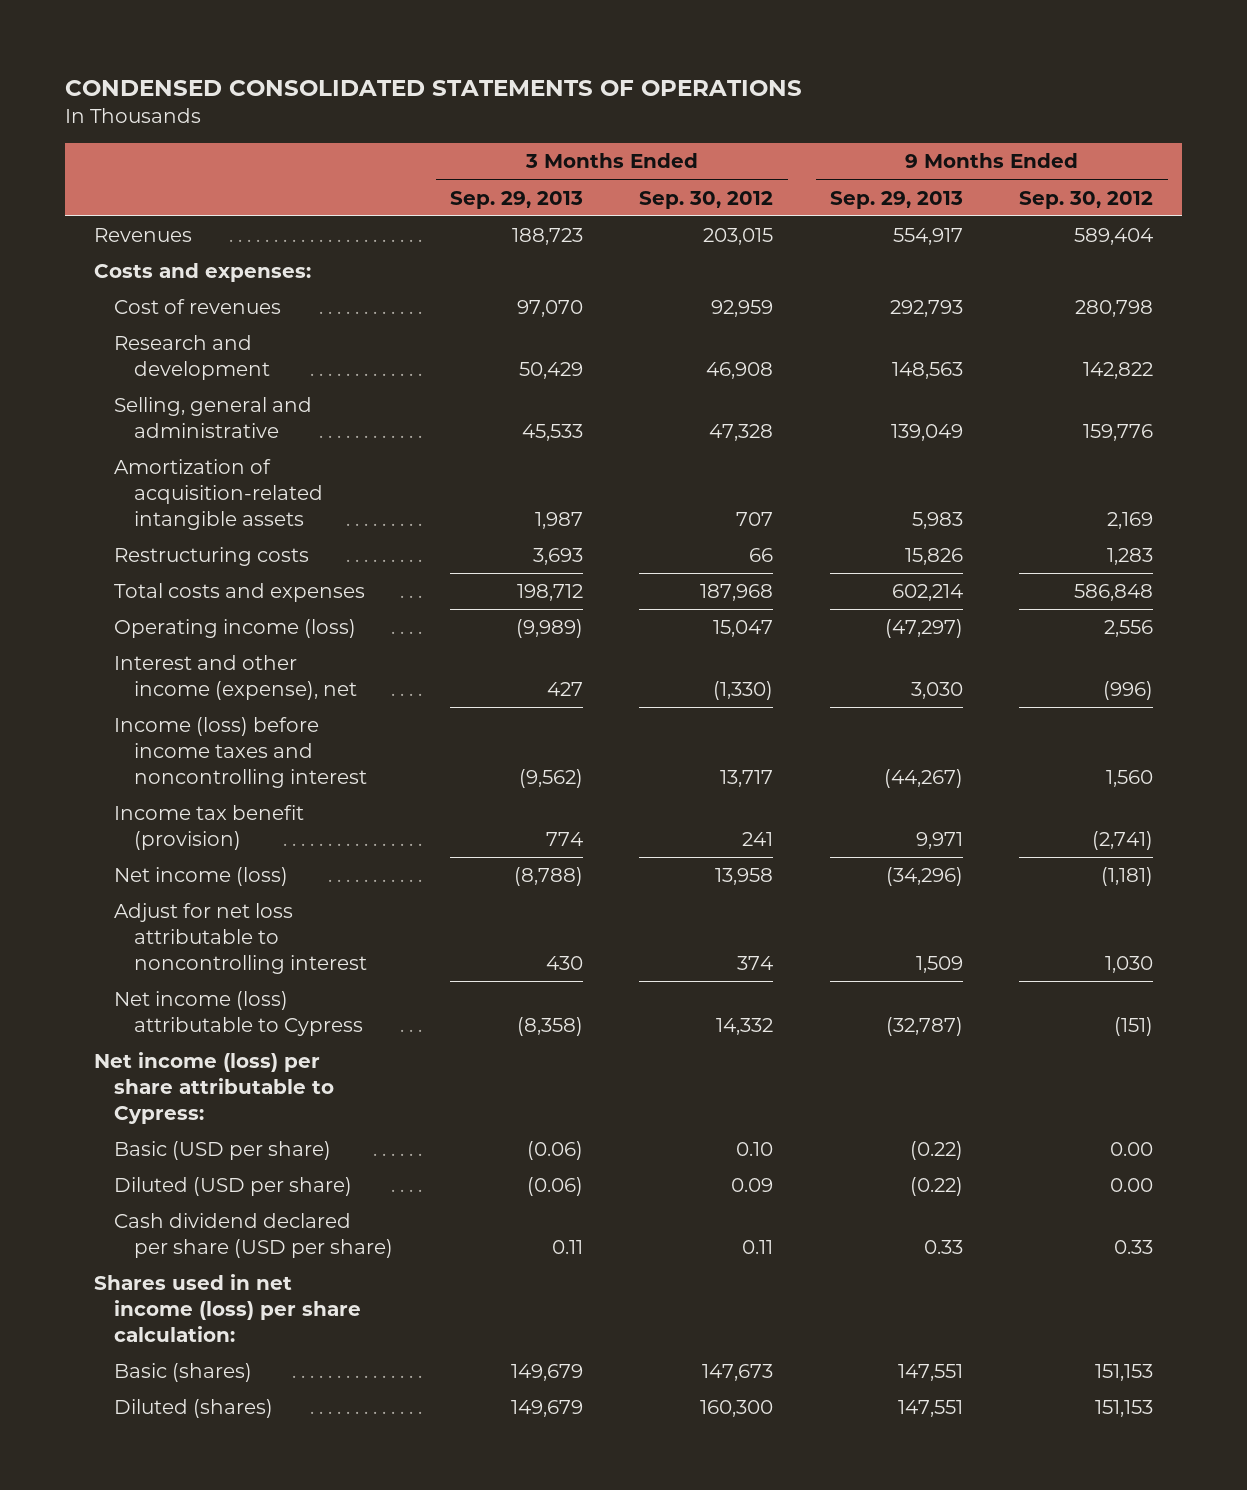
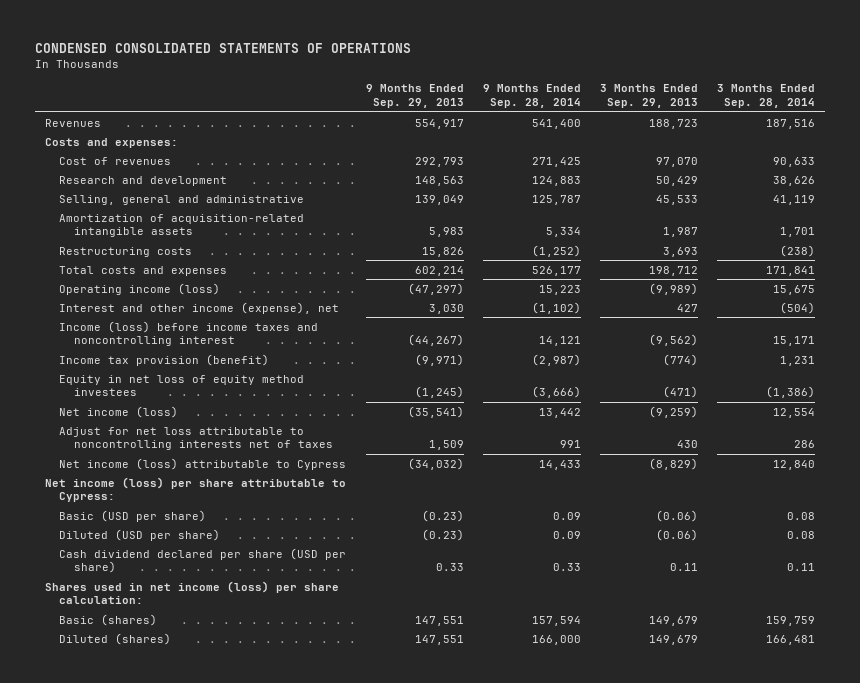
[639,190,774,209] Sep. 30, 2012 -> none
[1019,190,1154,209] Sep. 30, 2012 -> none
none -> [482,84,581,109] 9 Months Ended Sep. 28, 2014
none -> [717,84,816,109] 3 Months Ended Sep. 28, 2014
[114,805,305,851] Income tax benefit (provision) -> [59,353,270,366] Income tax provision (benefit)
[545,832,583,847] 774 -> [663,353,699,366] (774)
[915,832,963,850] 9,971 -> [414,353,464,366] (9,971)
none -> [59,374,305,397] Equity in net loss of equity method investees
[513,867,583,887] (8,788) -> [649,405,699,418] (9,259)
[885,867,963,887] (34,296) -> [407,405,464,418] (35,541)
[114,903,368,974] Adjust for net loss attributable to noncontrolling interest -> [59,426,333,451] Adjust for net loss attributable to noncontrolling interests net of taxes
[516,1017,583,1037] (8,358) -> [649,457,699,470] (8,829)
[885,1017,963,1037] (32,787) -> [407,457,464,470] (34,032)
[909,1141,963,1161] (0.22) -> [421,509,464,522] (0.23)
[909,1177,963,1197] (0.22) -> [421,528,464,541] (0.23)

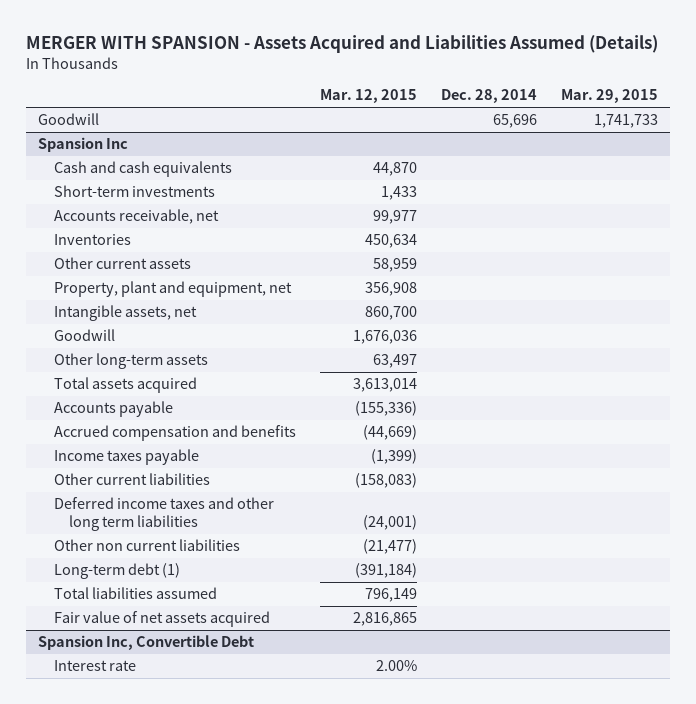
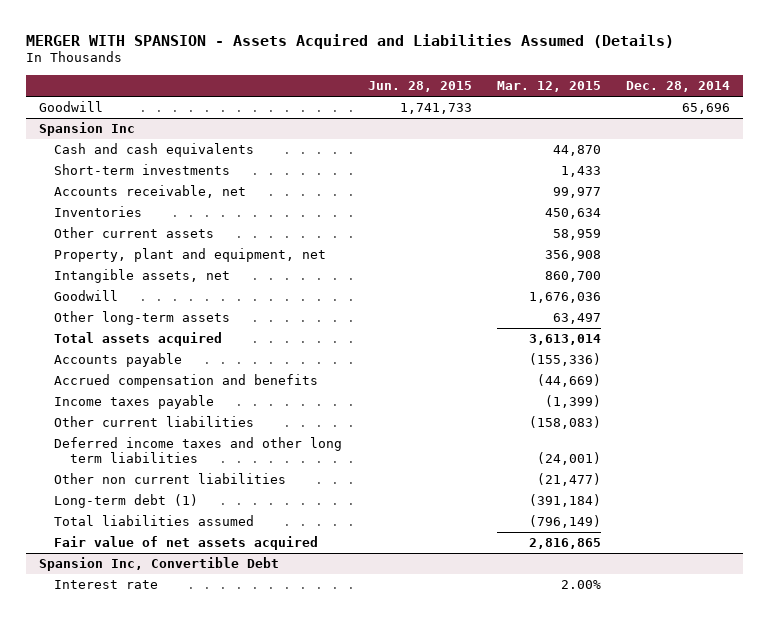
[561,89,659,104] Mar. 29, 2015 -> none
none -> [367,81,472,93] Jun. 28, 2015
[364,588,417,603] 796,149 -> [528,515,601,529] (796,149)

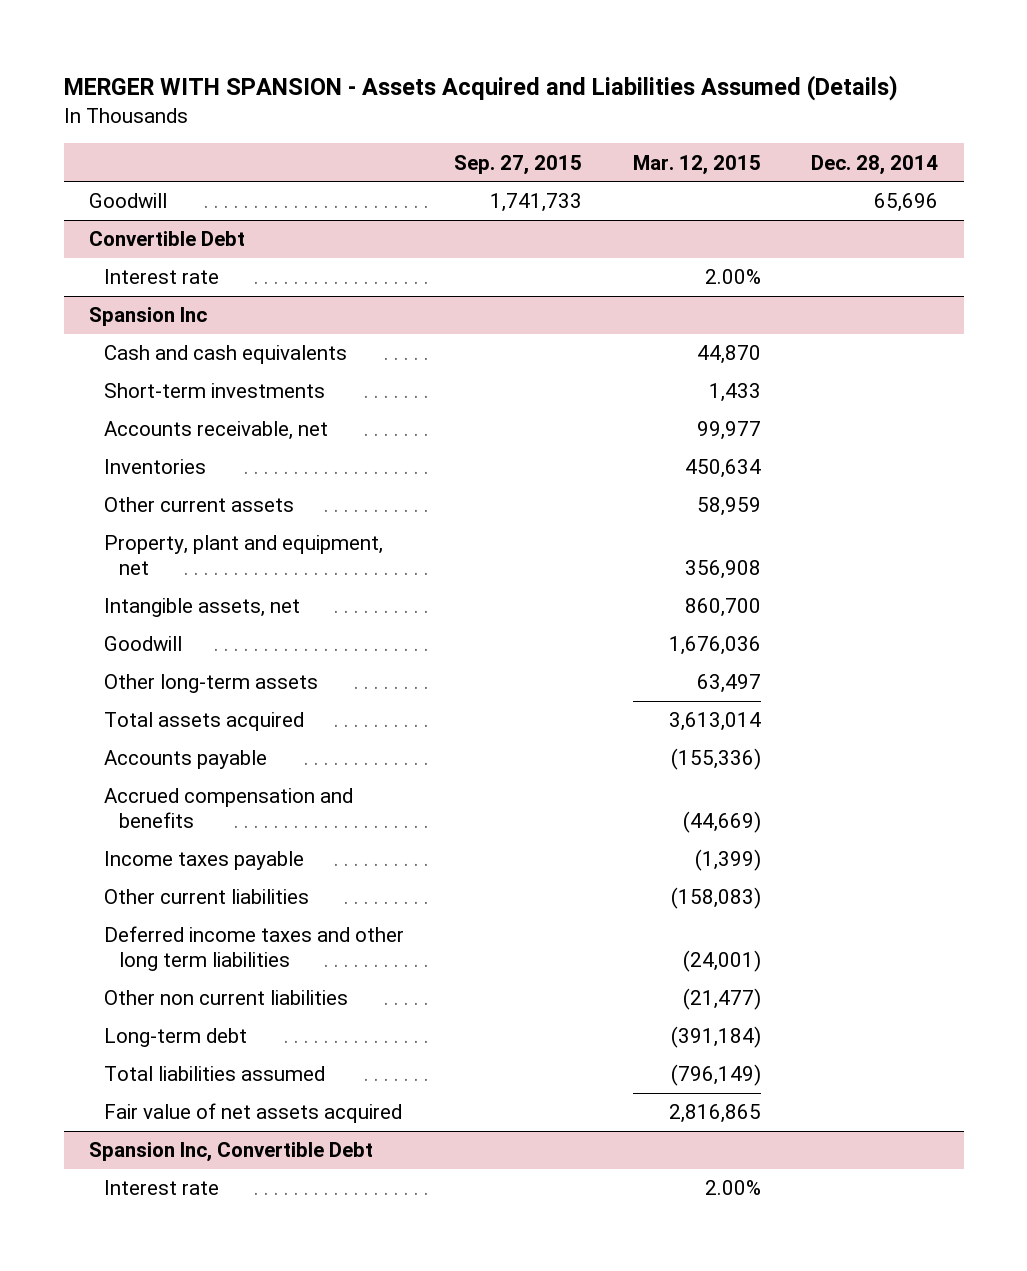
[367,81,472,93] Jun. 28, 2015 -> none
none -> [454,154,583,175] Sep. 27, 2015
none -> [88,231,245,247] Convertible Debt
none -> [103,269,219,285] Interest rate
[54,494,199,509] Long-term debt (1) -> [103,1028,247,1048] Long-term debt

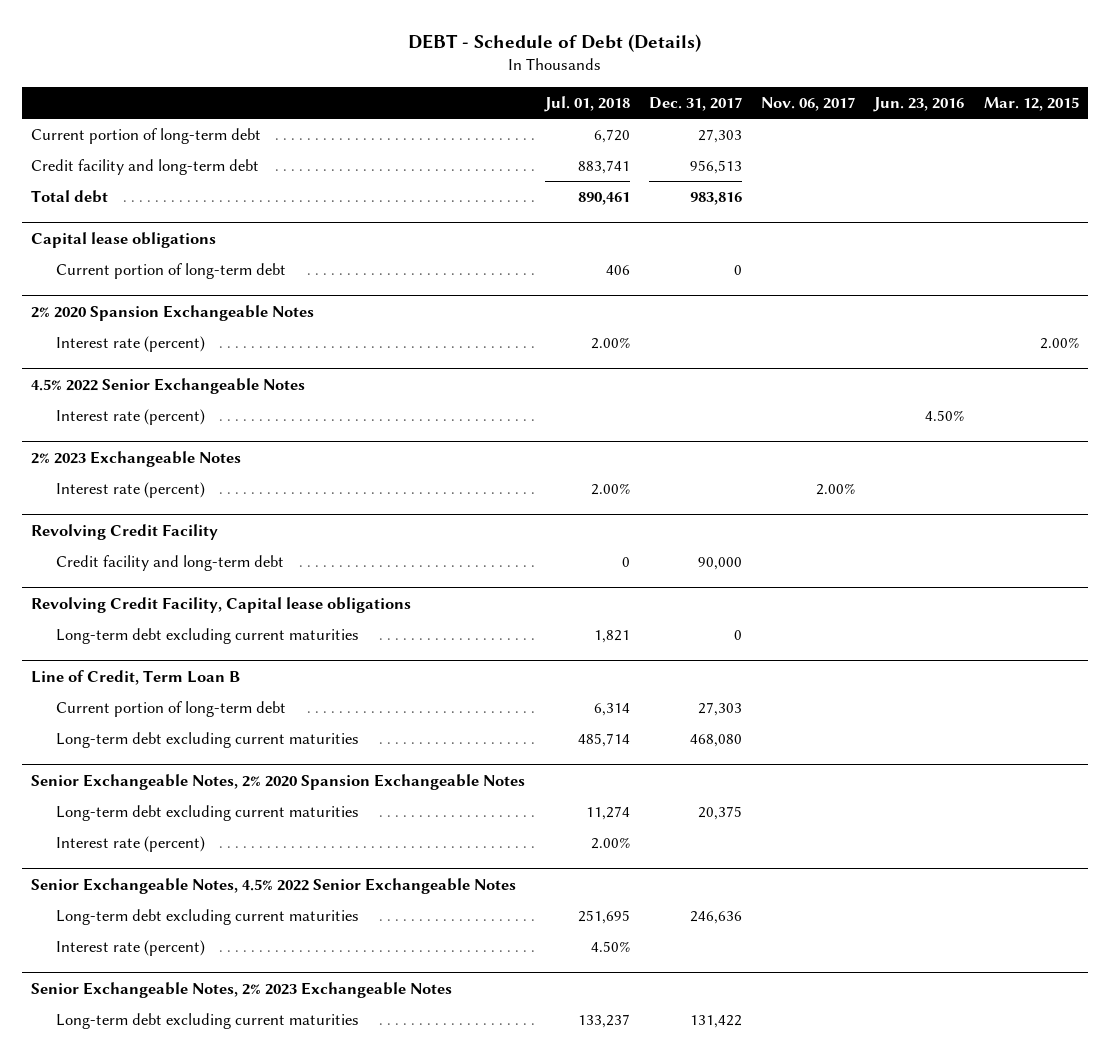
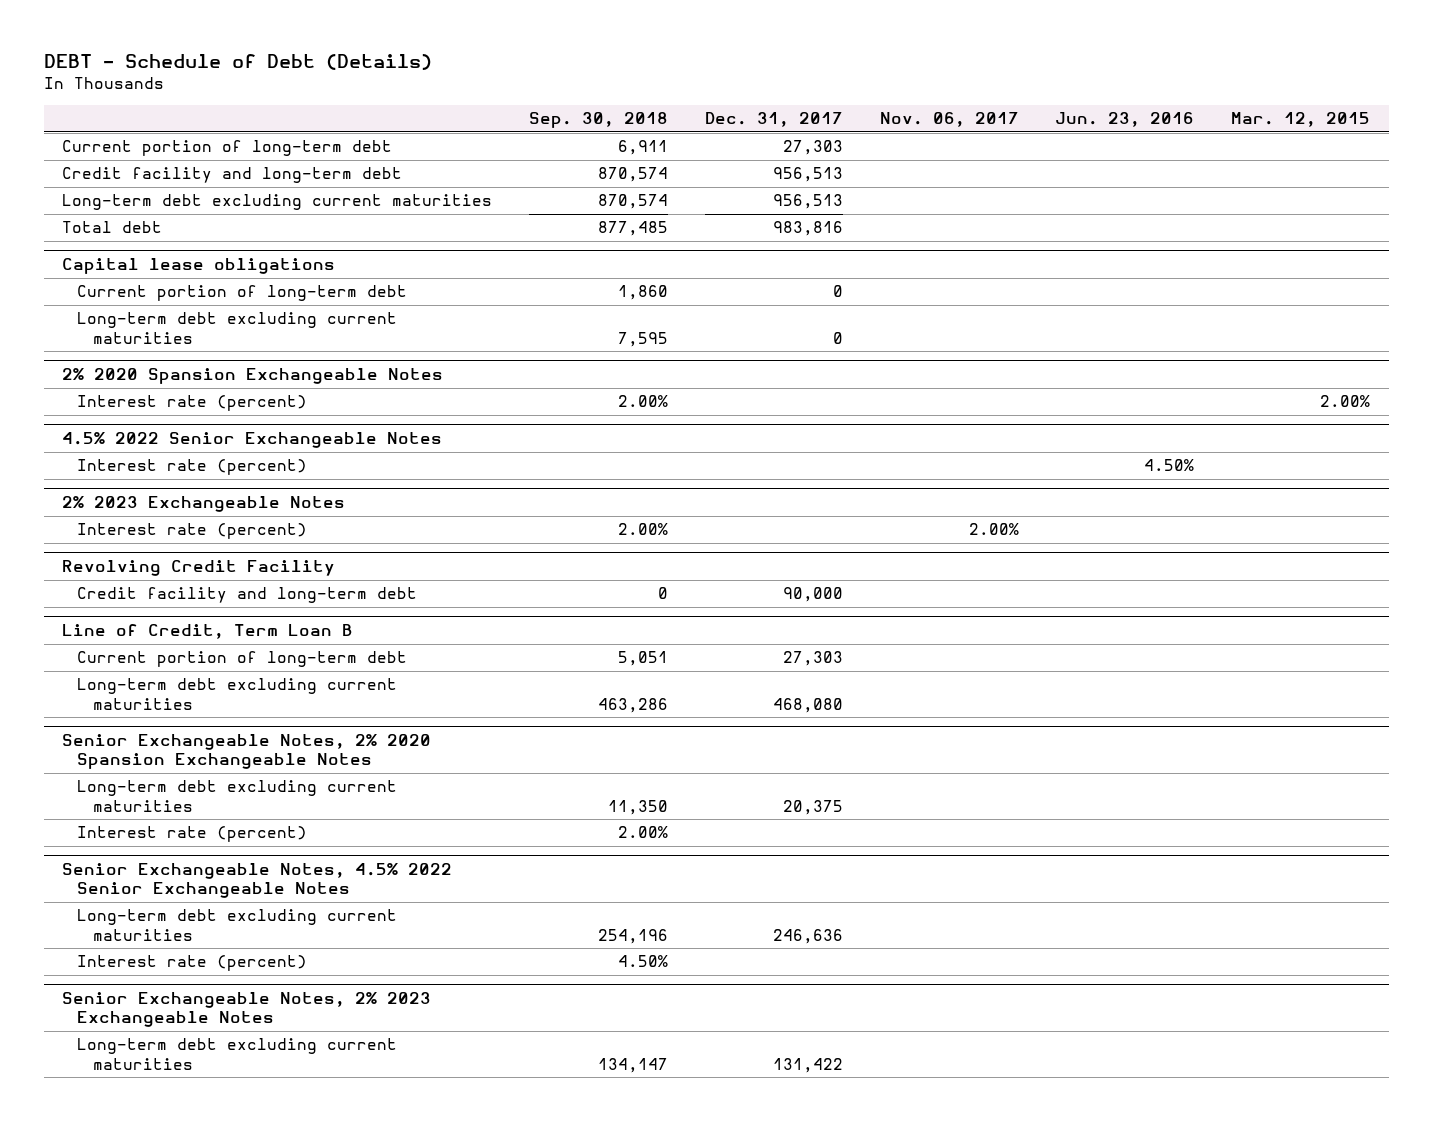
[543,96,630,113] Jul. 01, 2018 -> none
none -> [528,112,668,129] Sep. 30, 2018
none -> [61,194,492,211] Long-term debt excluding current maturities
none -> [77,312,398,344] Long-term debt excluding current maturities
[31,596,412,613] Revolving Credit Facility, Capital lease obligations -> none
[55,628,359,645] Long-term debt excluding current maturities -> none

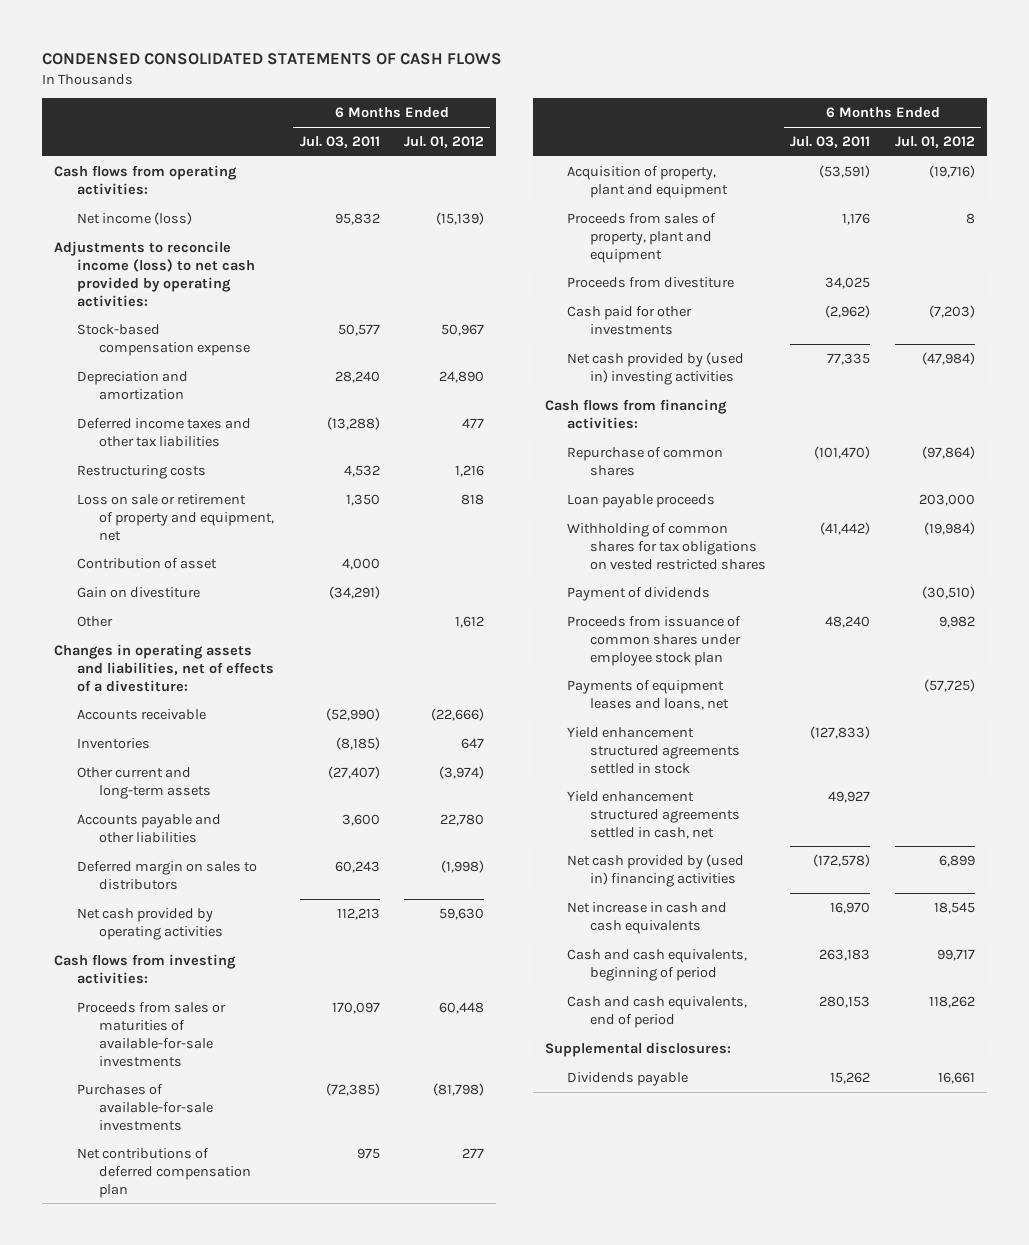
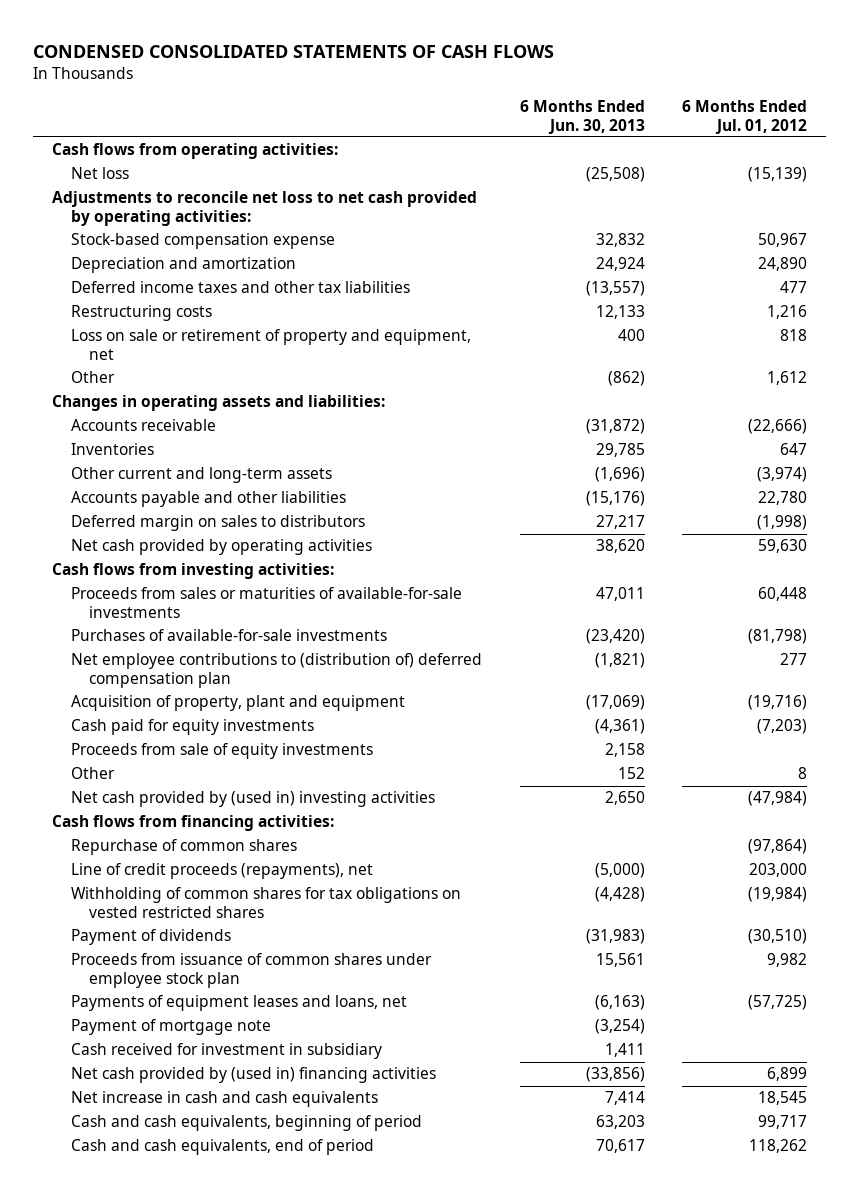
[299,135,380,148] Jul. 03, 2011 -> none
none -> [519,99,645,134] 6 Months Ended Jun. 30, 2013
[76,211,192,225] Net income (loss) -> [70,167,129,180] Net loss
[54,240,255,307] Adjustments to reconcile income (loss) to net cash provided by operating activities: -> [52,191,478,227] Adjustments to reconcile net loss to net cash provided by operating activities:
[76,557,217,569] Contribution of asset -> none
[76,586,200,598] Gain on divestiture -> none
[54,643,274,692] Changes in operating assets and liabilities, net of effects of a divestiture: -> [52,395,386,412] Changes in operating assets and liabilities:
[76,1147,251,1198] Net contributions of deferred compensation plan -> [70,653,482,689] Net employee contributions to (distribution of) deferred compensation plan
[567,212,717,263] Proceeds from sales of property, plant and equipment -> none
[567,276,735,288] Proceeds from divestiture -> none
[567,305,693,335] Cash paid for other investments -> [70,719,314,736] Cash paid for equity investments
none -> [70,743,373,760] Proceeds from sale of equity investments
none -> [70,767,115,780] Other
[567,493,716,508] Loan payable proceeds -> none
none -> [70,863,373,880] Line of credit proceeds (repayments), net
[567,726,740,774] Yield enhancement structured agreements settled in stock -> none
[567,790,740,839] Yield enhancement structured agreements settled in cash, net -> none
none -> [70,1019,271,1036] Payment of mortgage note
none -> [70,1043,382,1060] Cash received for investment in subsidiary
[544,1041,731,1057] Supplemental disclosures: -> none
[567,1071,689,1086] Dividends payable -> none

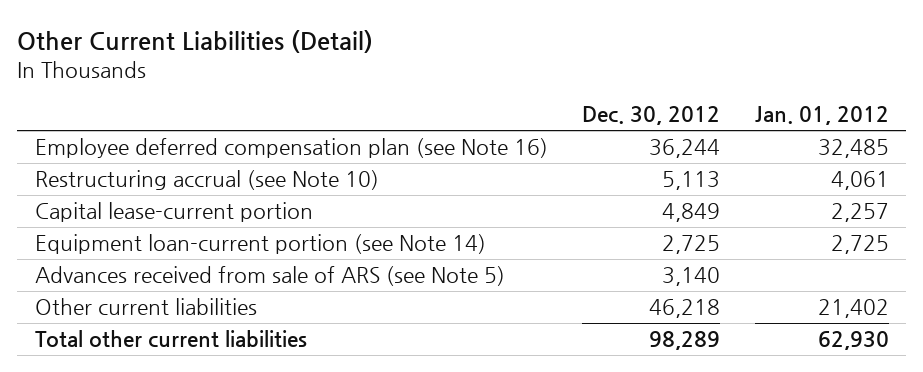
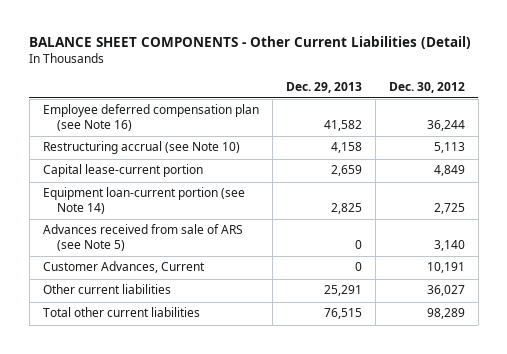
[17,30,374,54] Other Current Liabilities (Detail) -> [29,36,472,50] BALANCE SHEET COMPONENTS - Other Current Liabilities (Detail)
[754,106,889,126] Jan. 01, 2012 -> none
none -> [285,81,362,93] Dec. 29, 2013
none -> [42,261,205,274] Customer Advances, Current
[649,299,721,319] 46,218 -> [426,285,465,297] 36,027

